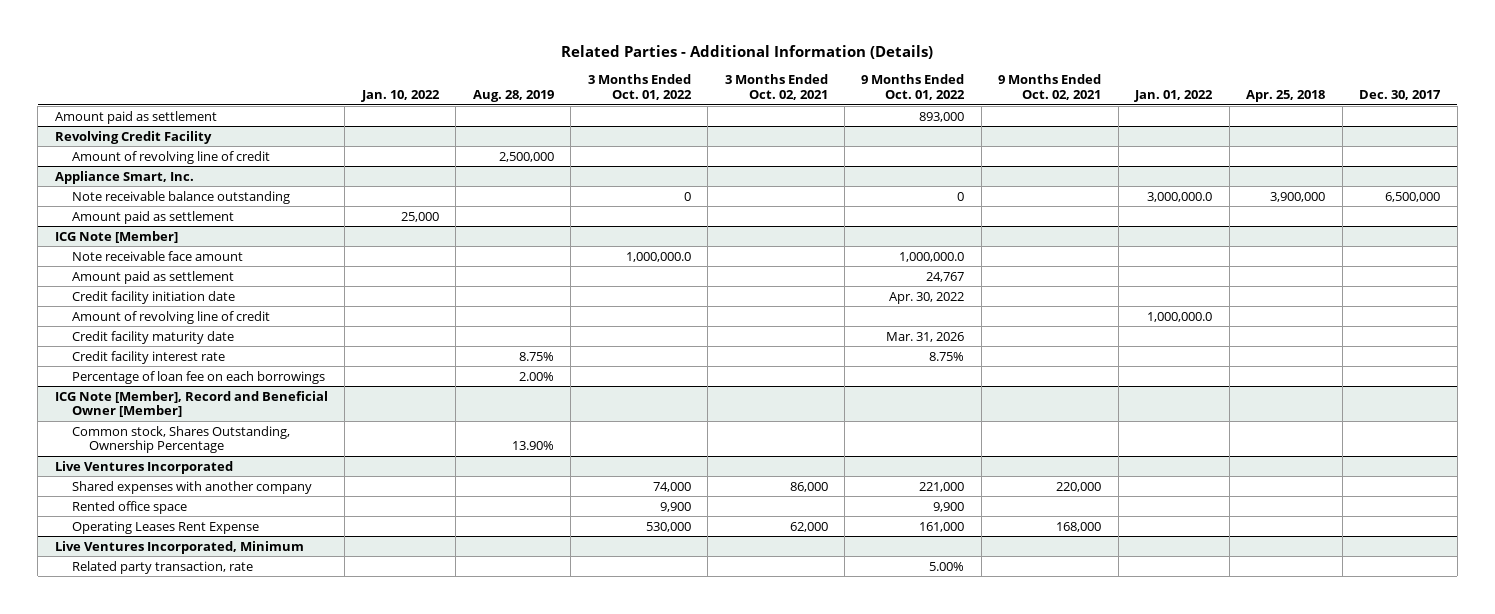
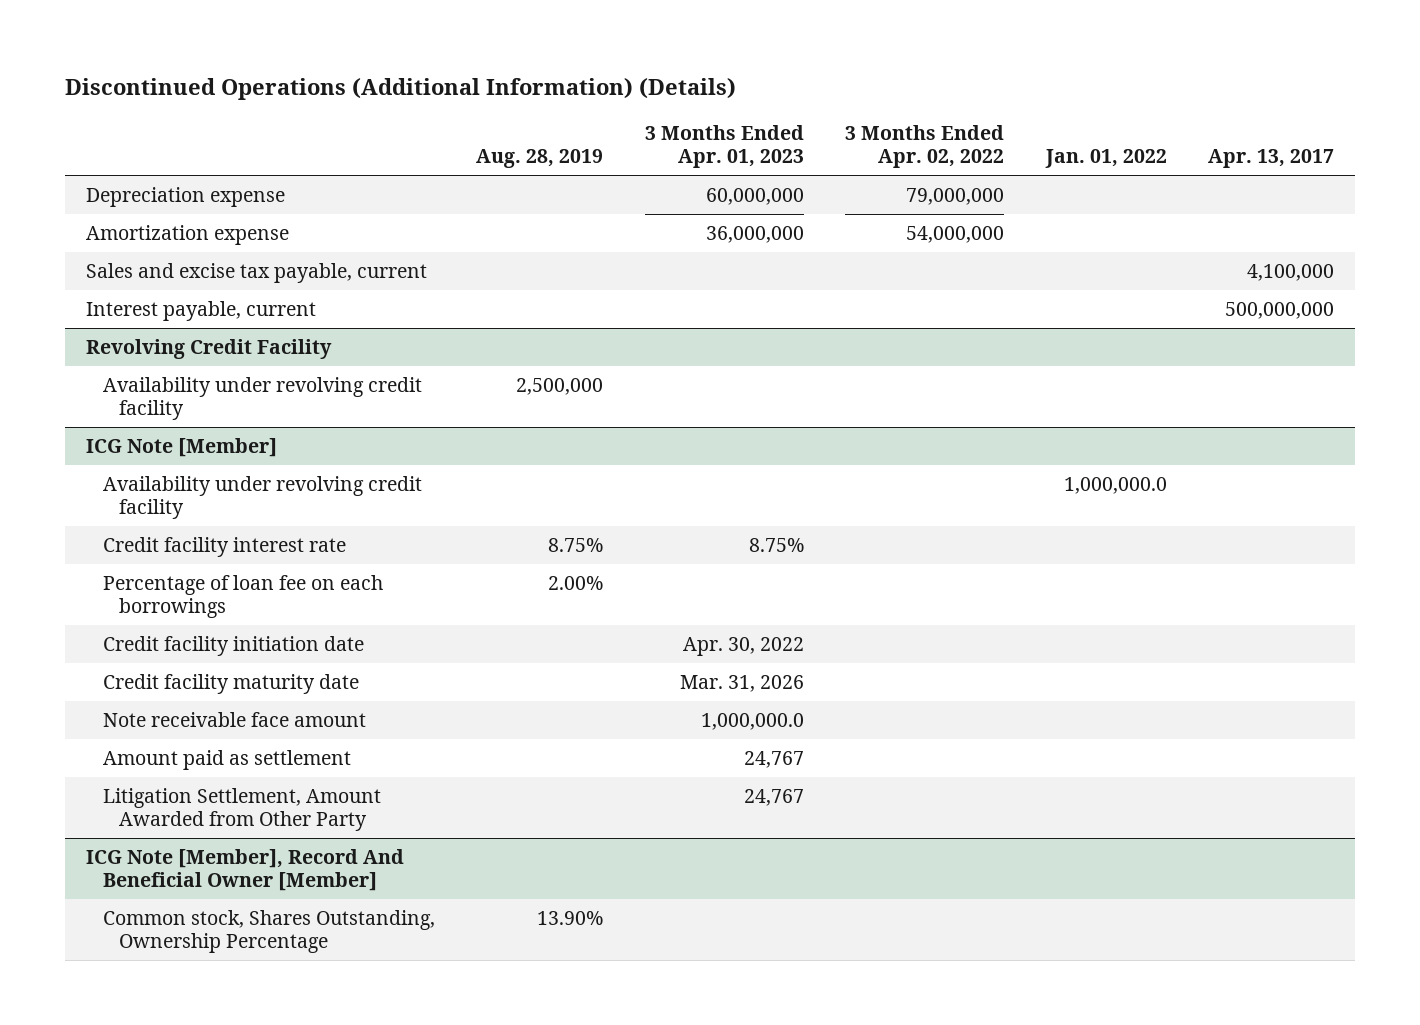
[561,45,934,60] Related Parties - Additional Information (Details) -> [65,78,737,101] Discontinued Operations (Additional Information) (Details)
[360,90,440,103] Jan. 10, 2022 -> none
[587,74,692,101] 3 Months Ended Oct. 01, 2022 -> none
[724,74,828,101] 3 Months Ended Oct. 02, 2021 -> none
[861,74,966,101] 9 Months Ended Oct. 01, 2022 -> none
[998,74,1102,101] 9 Months Ended Oct. 02, 2021 -> none
[1246,90,1326,103] Apr. 25, 2018 -> none
[1359,90,1442,101] Dec. 30, 2017 -> none
none -> [644,125,804,169] 3 Months Ended Apr. 01, 2023
none -> [845,125,1005,169] 3 Months Ended Apr. 02, 2022
none -> [1208,149,1335,169] Apr. 13, 2017
[54,110,217,124] Amount paid as settlement -> none
none -> [86,186,286,207] Depreciation expense
none -> [86,224,290,245] Amortization expense
none -> [86,262,428,283] Sales and excise tax payable, current
none -> [86,300,317,321] Interest payable, current
[54,170,194,184] Appliance Smart, Inc. -> none
[71,190,290,204] Note receivable balance outstanding -> none
[71,210,234,224] Amount paid as settlement -> none
[71,150,270,164] Amount of revolving line of credit -> [102,376,422,420] Availability under revolving credit facility
[71,310,270,324] Amount of revolving line of credit -> [102,475,422,519] Availability under revolving credit facility
[71,290,235,304] Credit facility initiation date -> [102,635,364,656] Credit facility initiation date
[71,330,234,344] Credit facility maturity date -> [102,673,359,694] Credit facility maturity date
[71,250,243,261] Note receivable face amount -> [102,711,366,727] Note receivable face amount
[71,270,234,284] Amount paid as settlement -> [102,749,351,770] Amount paid as settlement
none -> [102,787,381,831] Litigation Settlement, Amount Awarded from Other Party
[54,390,328,418] ICG Note [Member], Record and Beneficial Owner [Member] -> [86,848,405,891] ICG Note [Member], Record And Beneficial Owner [Member]
[54,460,233,474] Live Ventures Incorporated -> none
[71,480,312,494] Shared expenses with another company -> none
[71,500,187,514] Rented office space -> none
[71,520,259,534] Operating Leases Rent Expense -> none
[54,540,304,554] Live Ventures Incorporated, Minimum -> none
[71,560,253,574] Related party transaction, rate -> none

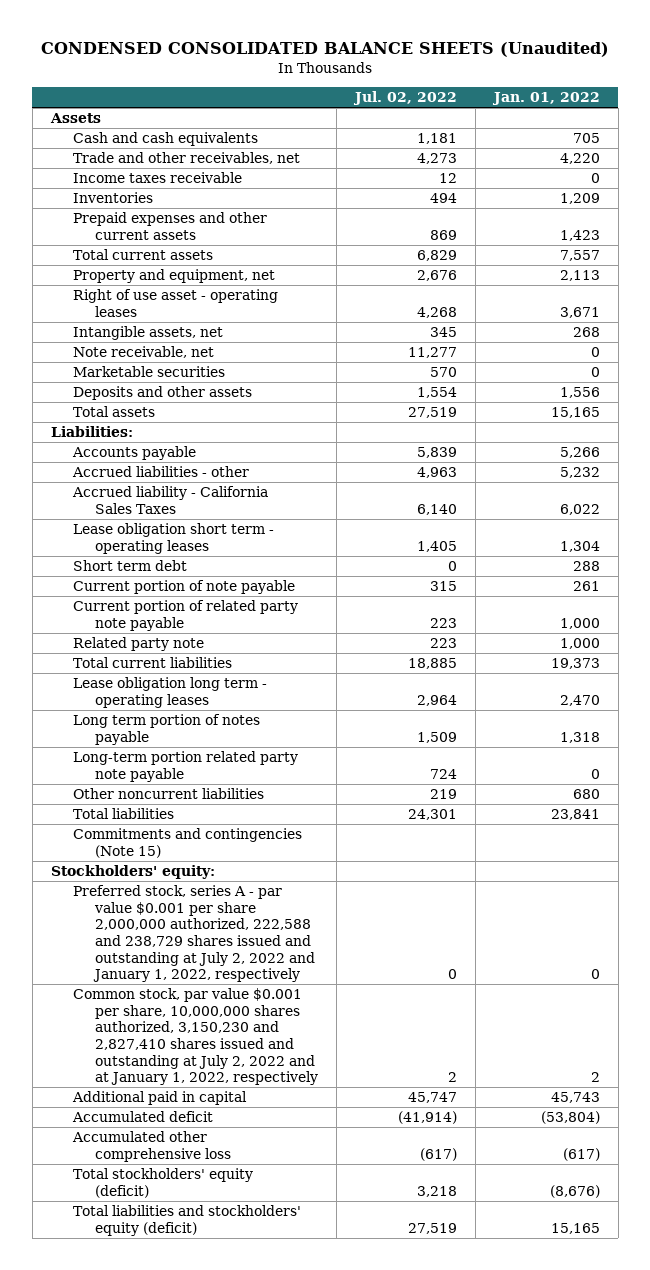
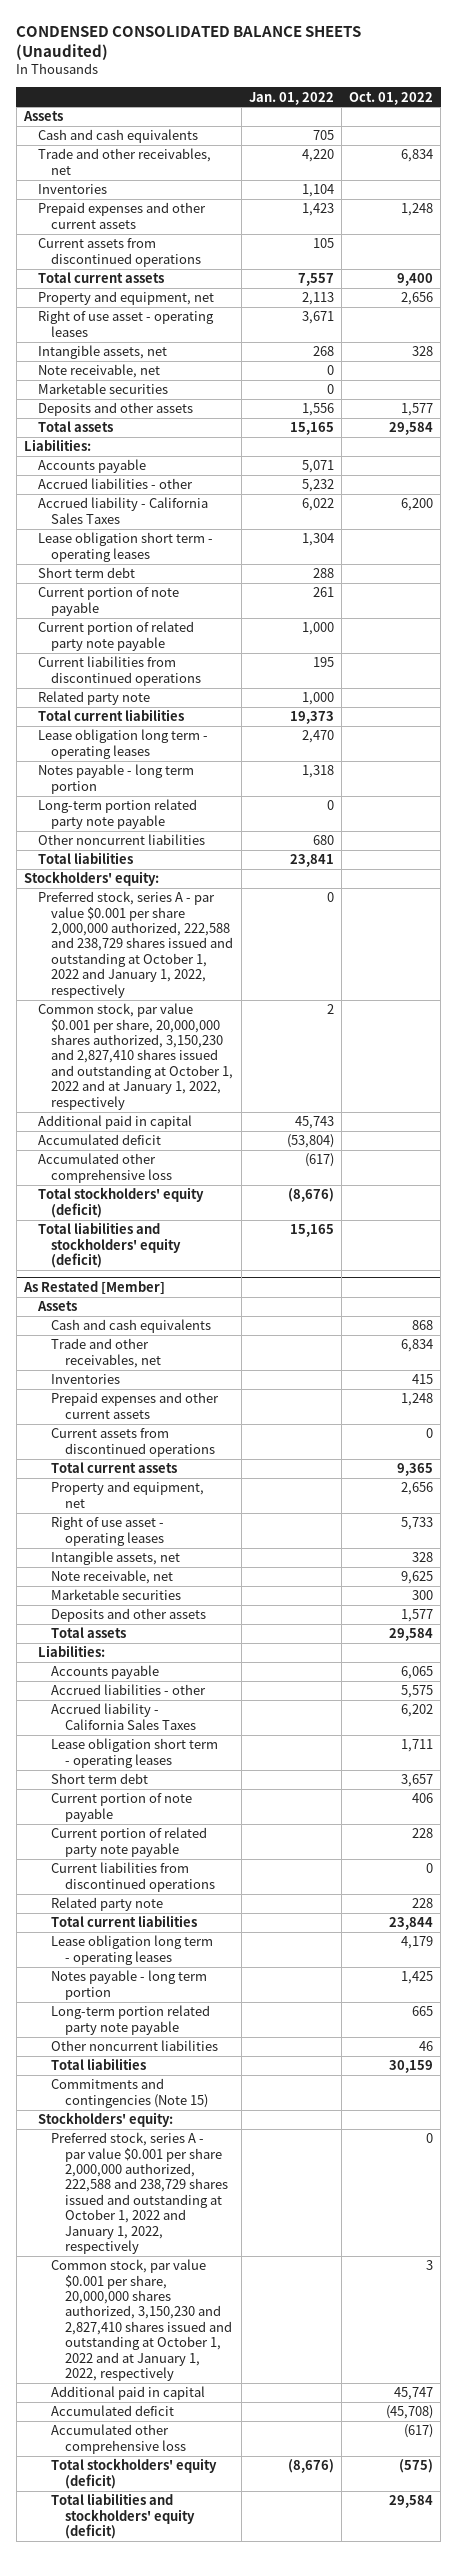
[352,91,457,106] Jul. 02, 2022 -> none
none -> [349,91,434,105] Oct. 01, 2022
[72,172,242,184] Income taxes receivable -> none
[559,193,600,205] 1,209 -> [301,184,334,198] 1,104
none -> [37,238,202,267] Current assets from discontinued operations
[559,447,600,459] 5,266 -> [301,460,334,474] 5,071
none -> [37,656,202,686] Current liabilities from discontinued operations
[72,714,260,745] Long term portion of notes payable -> [37,764,194,794] Notes payable - long term portion
[72,828,302,858] Commitments and contingencies (Note 15) -> none
[72,885,315,983] Preferred stock, series A - par value $0.001 per share 2,000,000 authorized, 222,588 and 238,729 shares issued and outstanding at July 2, 2022 and January 1, 2022, respectively -> [37,891,234,998] Preferred stock, series A - par value $0.001 per share 2,000,000 authorized, 222,588 and 238,729 shares issued and outstanding at October 1, 2022 and January 1, 2022, respectively
[72,988,318,1086] Common stock, par value $0.001 per share, 10,000,000 shares authorized, 3,150,230 and 2,827,410 shares issued and outstanding at July 2, 2022 and at January 1, 2022, respectively -> [37,1003,234,1110] Common stock, par value $0.001 per share, 20,000,000 shares authorized, 3,150,230 and 2,827,410 shares issued and outstanding at October 1, 2022 and at January 1, 2022, respectively
none -> [23,1281,166,1296] As Restated [Member]
none -> [36,1301,77,1312] Assets
none -> [51,1319,212,1334] Cash and cash equivalents
none -> [51,1338,162,1368] Trade and other receivables, net
none -> [51,1374,121,1385] Inventories
none -> [51,1392,220,1419] Prepaid expenses and other current assets
none -> [51,1428,216,1457] Current assets from discontinued operations
none -> [51,1462,178,1474] Total current assets
none -> [51,1481,205,1508] Property and equipment, net
none -> [51,1516,165,1546] Right of use asset - operating leases
none -> [51,1551,181,1566] Intangible assets, net
none -> [51,1570,174,1585] Note receivable, net
none -> [51,1589,182,1601] Marketable securities
none -> [51,1608,207,1623] Deposits and other assets
none -> [51,1627,127,1639] Total assets
none -> [37,1645,105,1658] Liabilities:
none -> [51,1665,160,1680] Accounts payable
none -> [51,1684,207,1696] Accrued liabilities - other
none -> [51,1703,197,1730] Accrued liability - California Sales Taxes
none -> [51,1738,219,1768] Lease obligation short term - operating leases
none -> [51,1773,149,1785] Short term debt
none -> [51,1793,193,1822] Current portion of note payable
none -> [51,1827,208,1857] Current portion of related party note payable
none -> [51,1862,216,1892] Current liabilities from discontinued operations
none -> [51,1897,164,1912] Related party note
none -> [51,1915,198,1928] Total current liabilities
none -> [51,1935,214,1965] Lease obligation long term - operating leases
none -> [51,1970,208,2000] Notes payable - long term portion
none -> [51,2005,211,2035] Long-term portion related party note payable
none -> [51,2040,219,2052] Other noncurrent liabilities
none -> [51,2058,147,2071] Total liabilities
none -> [51,2078,209,2108] Commitments and contingencies (Note 15)
none -> [37,2112,173,2128] Stockholders' equity:
none -> [51,2132,229,2254] Preferred stock, series A - par value $0.001 per share 2,000,000 authorized, 222,588 and 238,729 shares issued and outstanding at October 1, 2022 and January 1, 2022, respectively
none -> [51,2259,233,2381] Common stock, par value $0.001 per share, 20,000,000 shares authorized, 3,150,230 and 2,827,410 shares issued and outstanding at October 1, 2022 and at January 1, 2022, respectively
none -> [51,2386,206,2401] Additional paid in capital
none -> [51,2405,175,2417] Accumulated deficit
none -> [51,2424,187,2454] Accumulated other comprehensive loss
none -> [51,2458,218,2489] Total stockholders' equity (deficit)
none -> [51,2493,196,2540] Total liabilities and stockholders' equity (deficit)

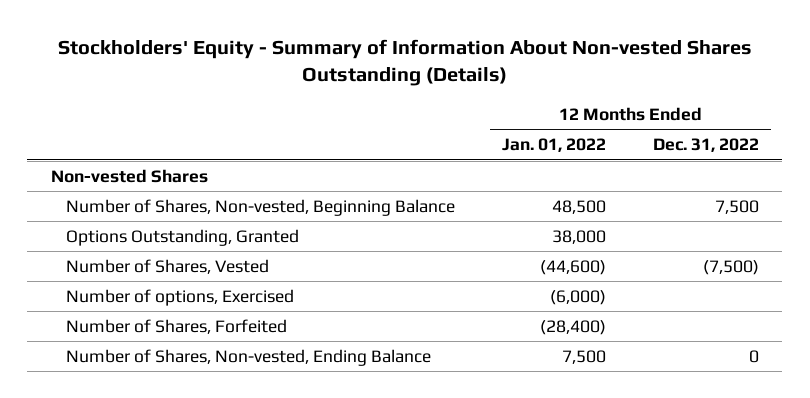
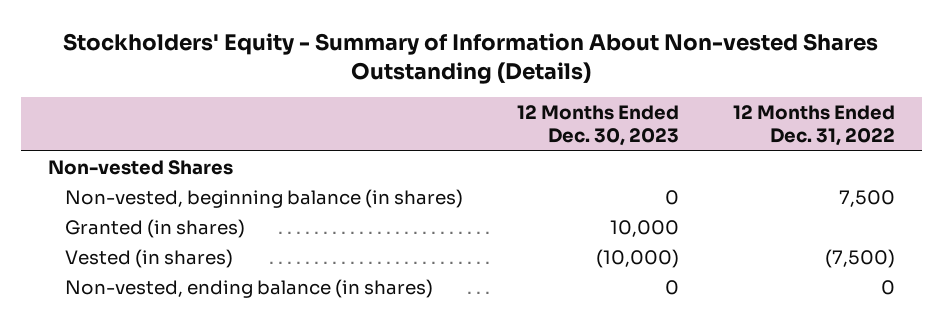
[502,138,607,153] Jan. 01, 2022 -> none
none -> [516,105,679,147] 12 Months Ended Dec. 30, 2023
[66,288,295,306] Number of options, Exercised -> none
[66,318,288,334] Number of Shares, Forfeited -> none
[66,198,456,216] Number of Shares, Non-vested, Beginning Balance -> [64,188,463,208] Non-vested, beginning balance (in shares)
[66,228,300,246] Options Outstanding, Granted -> [64,218,245,238] Granted (in shares)
[66,258,270,274] Number of Shares, Vested -> [64,248,233,268] Vested (in shares)
[66,348,432,366] Number of Shares, Non-vested, Ending Balance -> [64,278,433,298] Non-vested, ending balance (in shares)

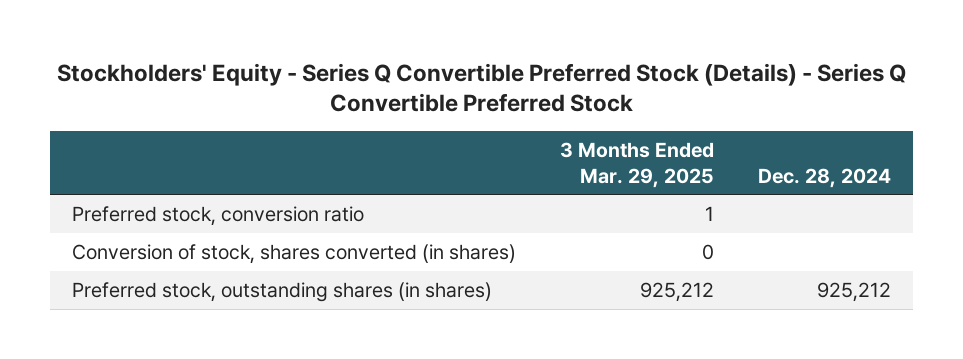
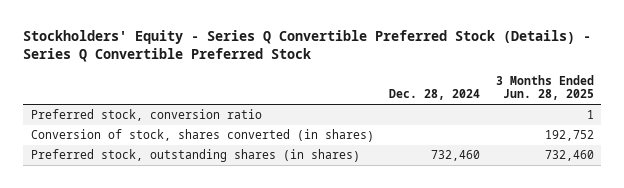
[560,142,715,188] 3 Months Ended Mar. 29, 2025 -> none
none -> [495,74,594,100] 3 Months Ended Jun. 28, 2025
[817,281,892,302] 925,212 -> [431,150,481,162] 732,460

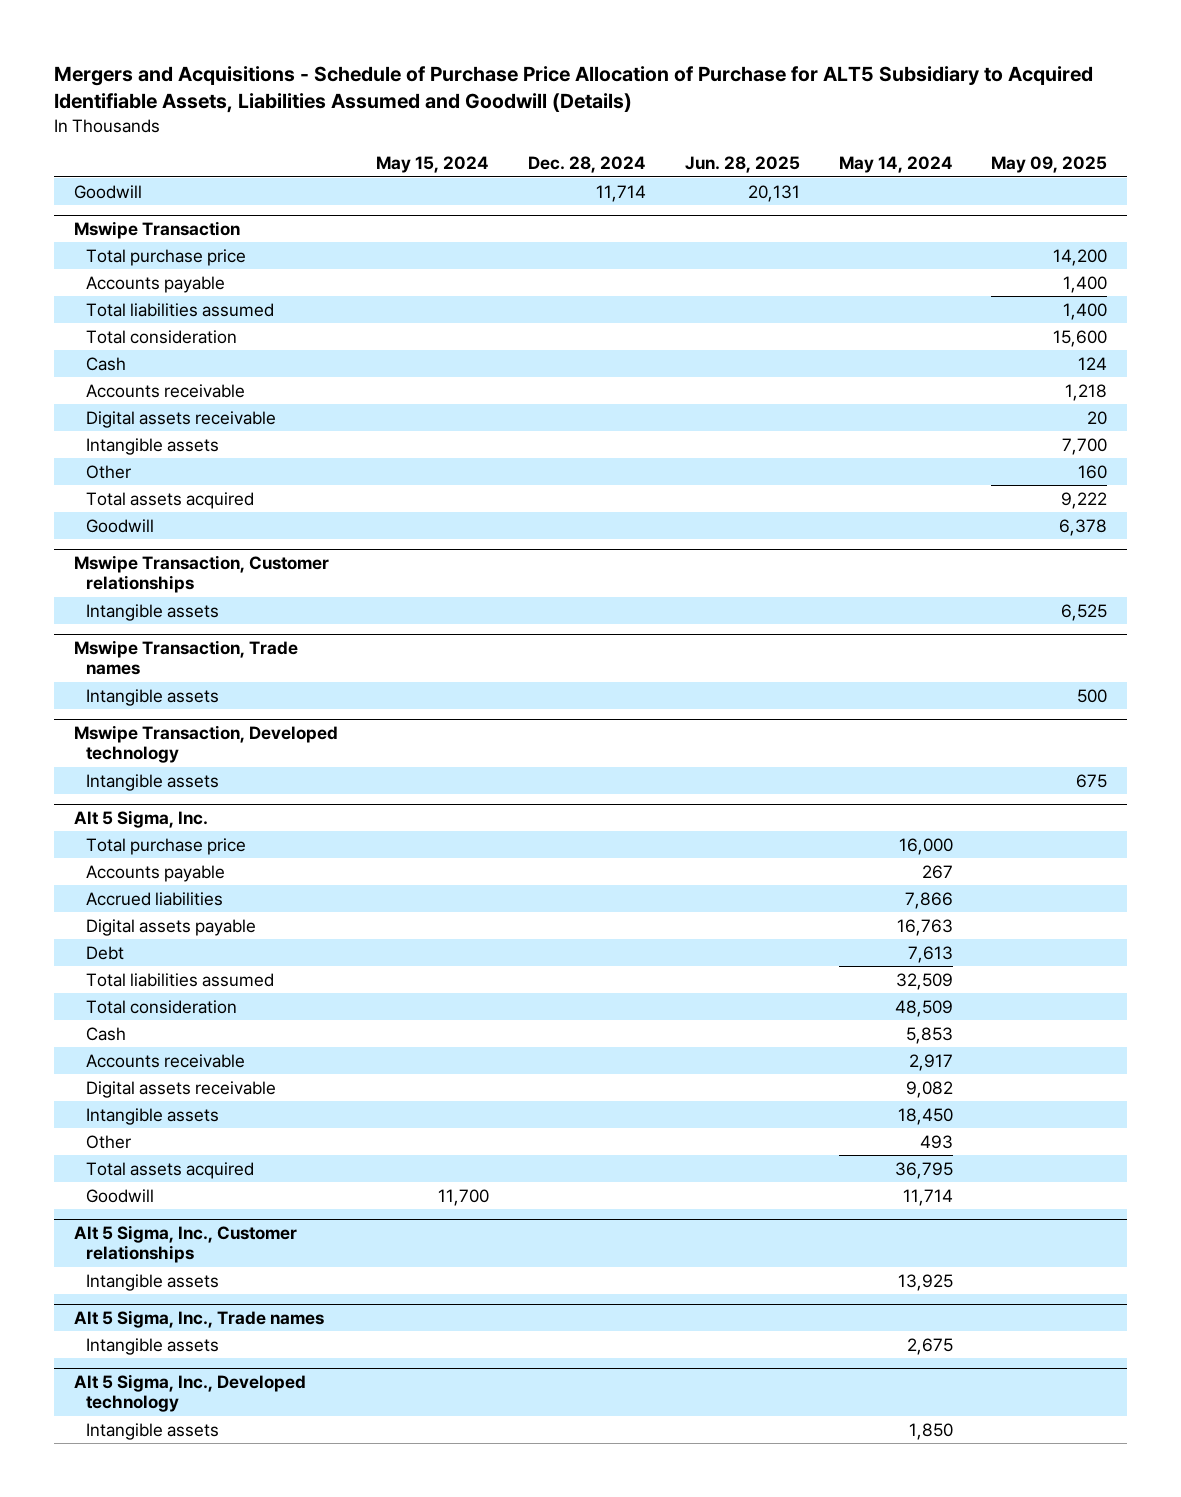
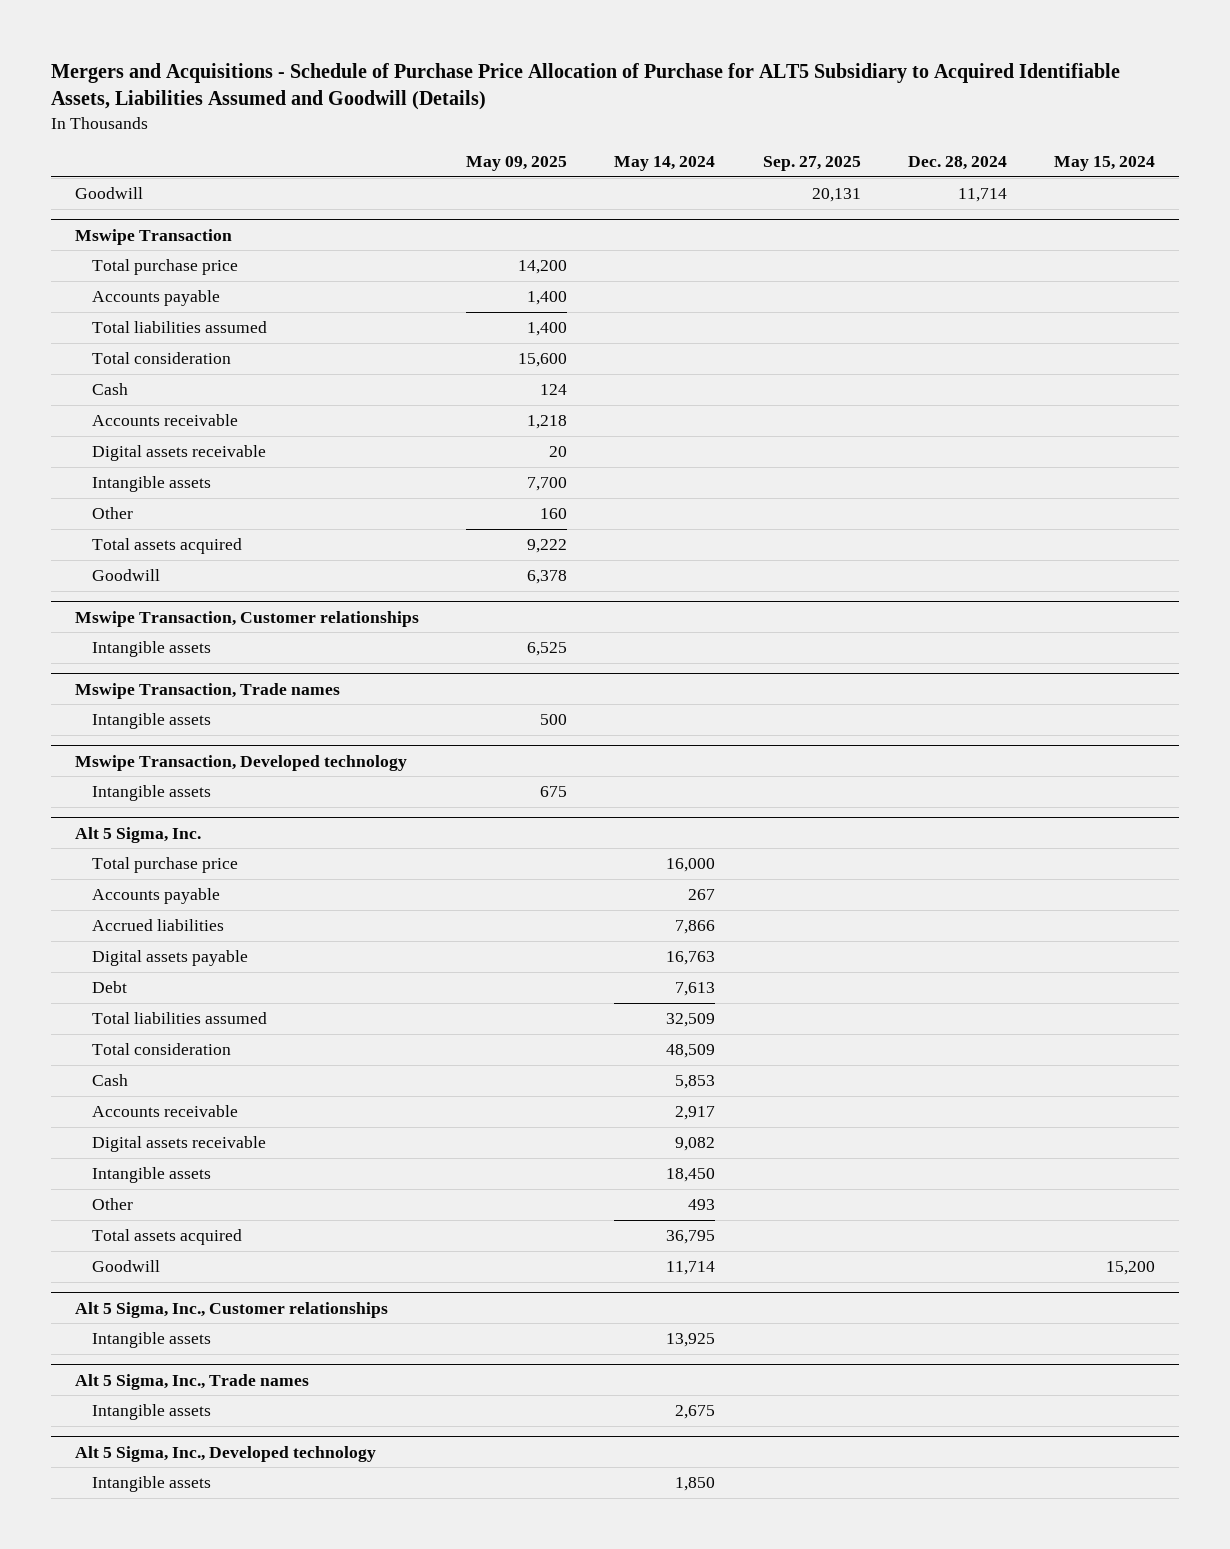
[684,156,800,174] Jun. 28, 2025 -> none
none -> [762,155,861,171] Sep. 27, 2025
[438,1188,490,1206] 11,700 -> [1106,1260,1156,1275] 15,200

